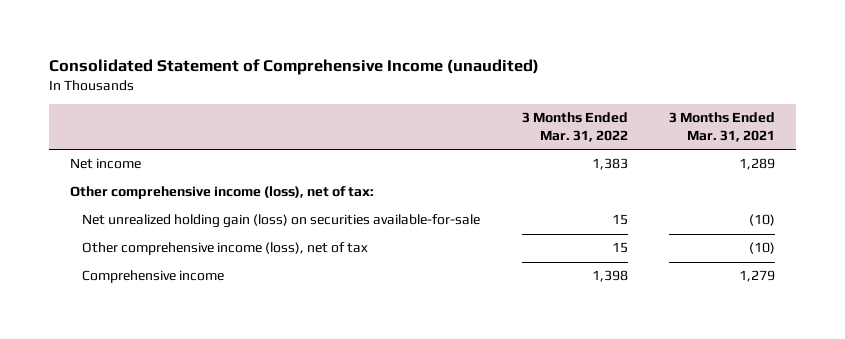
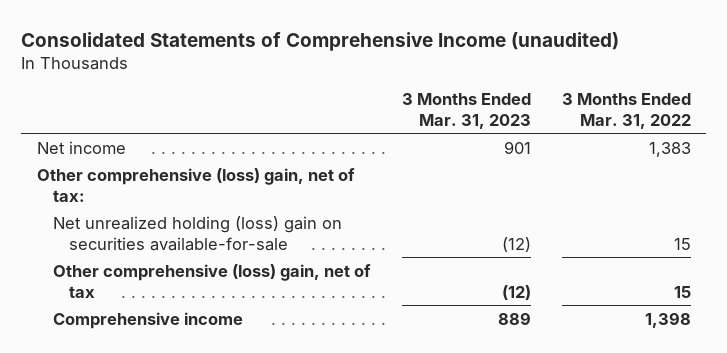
[48,58,539,75] Consolidated Statement of Comprehensive Income (unaudited) -> [21,31,620,51] Consolidated Statements of Comprehensive Income (unaudited)
[669,112,776,143] 3 Months Ended Mar. 31, 2021 -> none
none -> [401,92,531,129] 3 Months Ended Mar. 31, 2023
[69,186,374,200] Other comprehensive income (loss), net of tax: -> [36,167,355,202] Other comprehensive (loss) gain, net of tax:
[82,214,481,229] Net unrealized holding gain (loss) on securities available-for-sale -> [52,215,342,251] Net unrealized holding (loss) gain on securities available-for-sale
[82,242,369,256] Other comprehensive income (loss), net of tax -> [52,263,371,298] Other comprehensive (loss) gain, net of tax

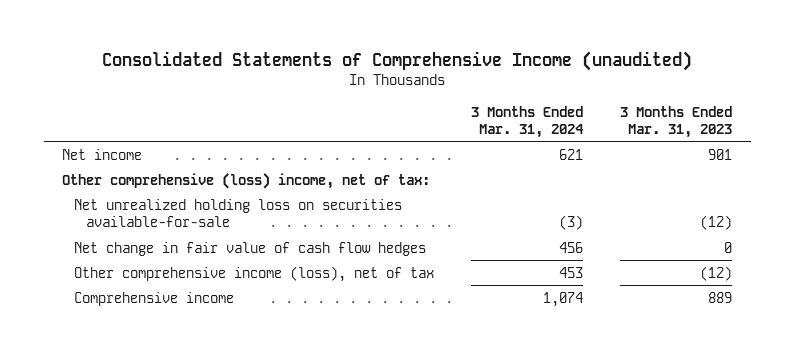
[561,92,691,129] 3 Months Ended Mar. 31, 2022 -> none
none -> [471,105,585,138] 3 Months Ended Mar. 31, 2024
[36,167,355,202] Other comprehensive (loss) gain, net of tax: -> [62,172,431,189] Other comprehensive (loss) income, net of tax:
[52,215,342,251] Net unrealized holding (loss) gain on securities available-for-sale -> [74,198,403,227] Net unrealized holding loss on securities available-for-sale
none -> [74,241,427,256] Net change in fair value of cash flow hedges
[52,263,371,298] Other comprehensive (loss) gain, net of tax -> [74,265,435,282] Other comprehensive income (loss), net of tax

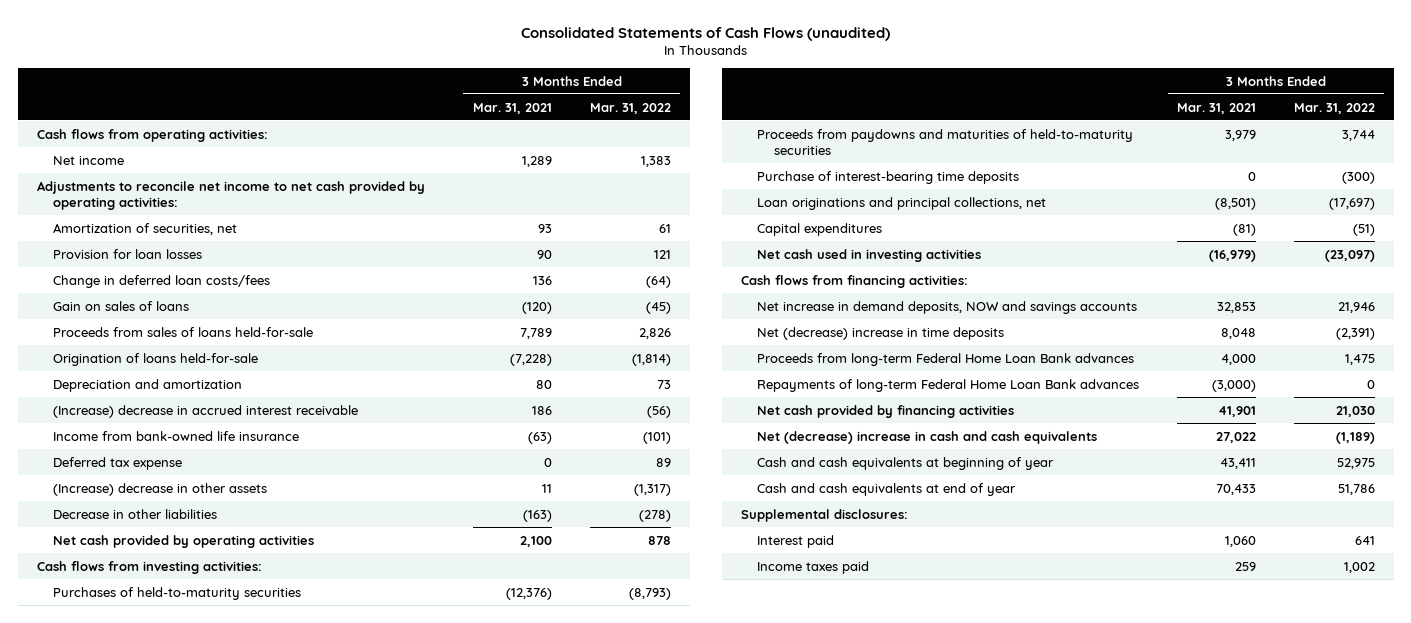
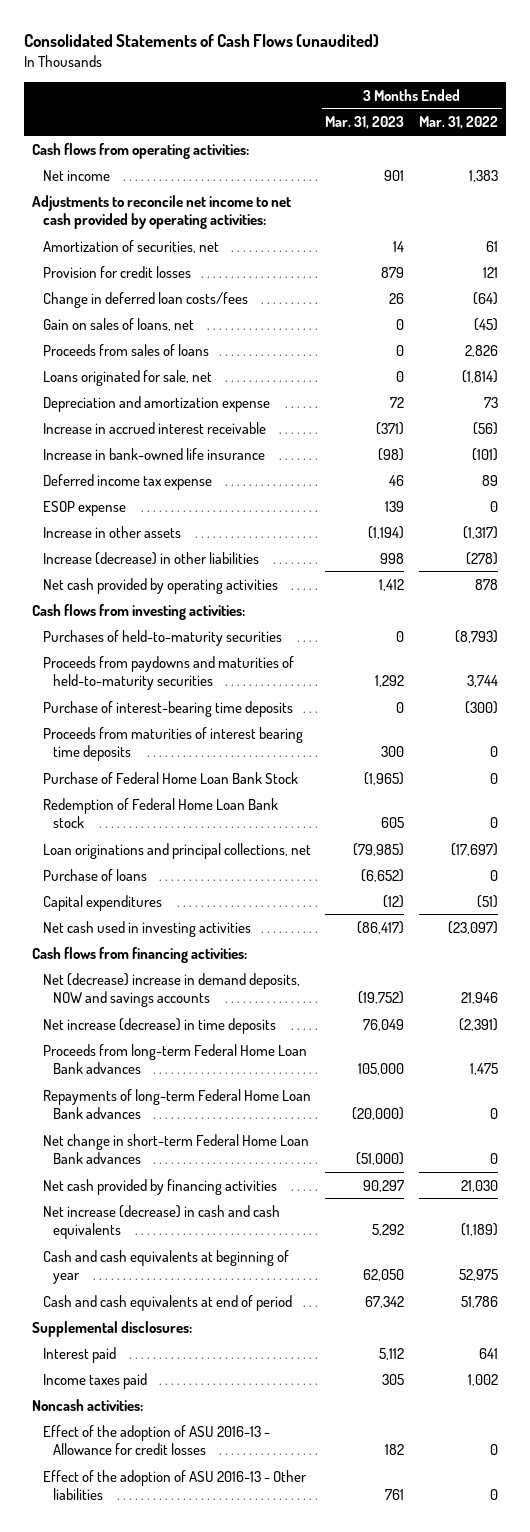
[472,102,552,114] Mar. 31, 2021 -> none
none -> [325,116,405,130] Mar. 31, 2023
[53,248,203,259] Provision for loan losses -> [42,265,191,278] Provision for credit losses
[53,300,190,311] Gain on sales of loans -> [42,317,194,331] Gain on sales of loans, net
[53,326,314,337] Proceeds from sales of loans held-for-sale -> [42,343,209,356] Proceeds from sales of loans
[53,352,259,366] Origination of loans held-for-sale -> [42,369,212,386] Loans originated for sale, net
[53,378,243,392] Depreciation and amortization -> [42,395,270,412] Depreciation and amortization expense
[53,404,359,418] (Increase) decrease in accrued interest receivable -> [42,421,266,434] Increase in accrued interest receivable
[53,430,300,441] Income from bank-owned life insurance -> [42,447,265,460] Increase in bank-owned life insurance
[53,456,183,470] Deferred tax expense -> [42,473,212,490] Deferred income tax expense
none -> [42,500,126,516] ESOP expense
[53,482,268,496] (Increase) decrease in other assets -> [42,525,181,538] Increase in other assets
[53,508,218,519] Decrease in other liabilities -> [42,551,259,565] Increase (decrease) in other liabilities
none -> [42,726,303,762] Proceeds from maturities of interest bearing time deposits
none -> [42,771,298,784] Purchase of Federal Home Loan Bank Stock
none -> [42,797,278,829] Redemption of Federal Home Loan Bank stock
none -> [42,868,147,881] Purchase of loans
[757,300,1138,314] Net increase in demand deposits, NOW and savings accounts -> [42,972,300,1008] Net (decrease) increase in demand deposits, NOW and savings accounts
[757,326,1005,340] Net (decrease) increase in time deposits -> [42,1017,276,1034] Net increase (decrease) in time deposits
none -> [42,1133,309,1165] Net change in short-term Federal Home Loan Bank advances
[757,430,1098,444] Net (decrease) increase in cash and cash equivalents -> [42,1204,280,1240] Net increase (decrease) in cash and cash equivalents
[757,482,1017,496] Cash and cash equivalents at end of year -> [42,1294,292,1311] Cash and cash equivalents at end of period
none -> [31,1398,143,1411] Noncash activities:
none -> [42,1424,270,1456] Effect of the adoption of ASU 2016-13 - Allowance for credit losses
none -> [42,1469,307,1501] Effect of the adoption of ASU 2016-13 - Other liabilities

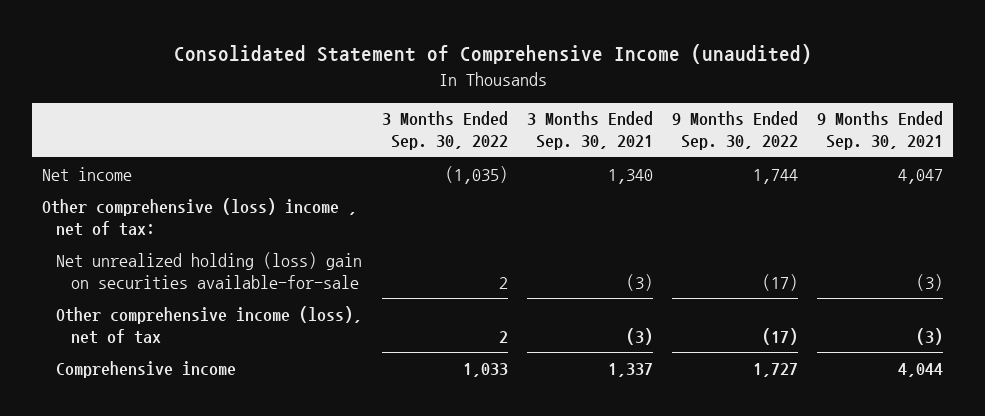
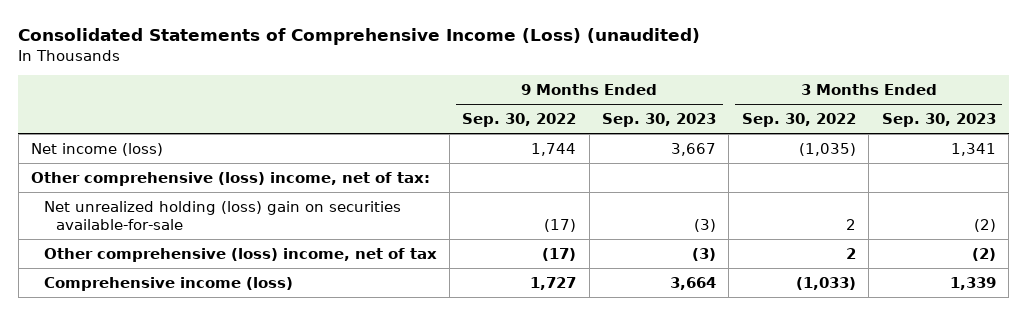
[173,44,812,65] Consolidated Statement of Comprehensive Income (unaudited) -> [18,27,701,45] Consolidated Statements of Comprehensive Income (Loss) (unaudited)
[526,111,653,151] 3 Months Ended Sep. 30, 2021 -> none
[817,111,944,151] 9 Months Ended Sep. 30, 2021 -> none
none -> [602,113,717,128] Sep. 30, 2023
none -> [881,113,996,128] Sep. 30, 2023
[41,166,132,181] Net income -> [31,142,164,156] Net income (loss)
[41,197,357,236] Other comprehensive (loss) income , net of tax: -> [31,171,431,186] Other comprehensive (loss) income, net of tax:
[56,305,363,344] Other comprehensive income (loss), net of tax -> [43,247,437,262] Other comprehensive (loss) income, net of tax
[56,360,237,378] Comprehensive income -> [43,276,293,291] Comprehensive income (loss)
[462,362,508,377] 1,033 -> [795,276,856,290] (1,033)

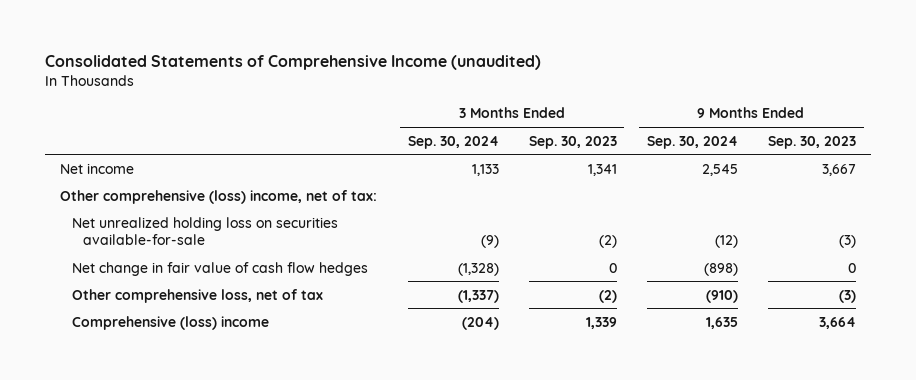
[18,27,701,45] Consolidated Statements of Comprehensive Income (Loss) (unaudited) -> [45,54,542,70] Consolidated Statements of Comprehensive Income (unaudited)
[462,113,577,128] Sep. 30, 2022 -> none
[741,113,856,128] Sep. 30, 2022 -> none
none -> [407,135,499,149] Sep. 30, 2024
none -> [646,135,738,149] Sep. 30, 2024
[31,142,164,156] Net income (loss) -> [60,162,135,174] Net income
[43,200,401,231] Net unrealized holding (loss) gain on securities available-for-sale -> [71,216,338,245] Net unrealized holding loss on securities available-for-sale
none -> [71,261,368,276] Net change in fair value of cash flow hedges
[43,247,437,262] Other comprehensive (loss) income, net of tax -> [71,288,323,303] Other comprehensive loss, net of tax
[43,276,293,291] Comprehensive income (loss) -> [71,315,269,330] Comprehensive (loss) income

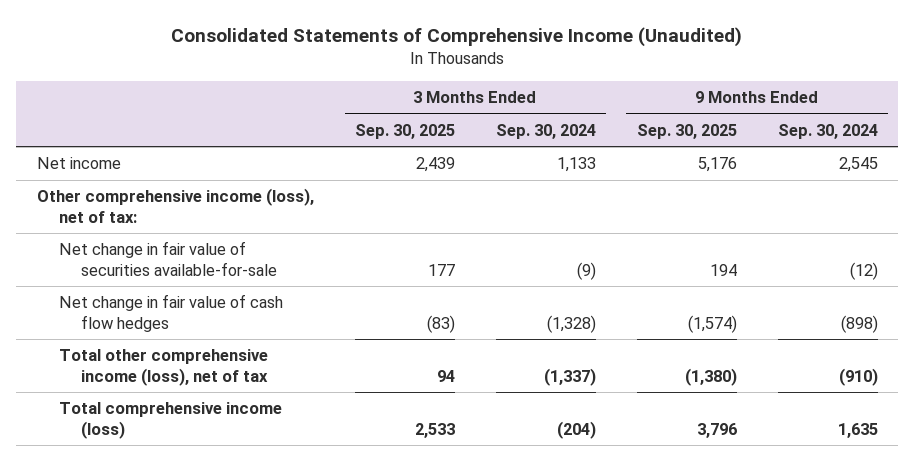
[45,54,542,70] Consolidated Statements of Comprehensive Income (unaudited) -> [171,27,743,48] Consolidated Statements of Comprehensive Income (Unaudited)
[528,135,617,149] Sep. 30, 2023 -> none
[767,135,856,149] Sep. 30, 2023 -> none
none -> [354,123,455,139] Sep. 30, 2025
none -> [636,123,737,139] Sep. 30, 2025
[60,189,378,204] Other comprehensive (loss) income, net of tax: -> [36,188,314,223] Other comprehensive income (loss), net of tax:
[71,216,338,245] Net unrealized holding loss on securities available-for-sale -> [58,241,277,276] Net change in fair value of securities available-for-sale
[71,288,323,303] Other comprehensive loss, net of tax -> [58,349,268,386] Total other comprehensive income (loss), net of tax
[71,315,269,330] Comprehensive (loss) income -> [58,402,282,439] Total comprehensive income (loss)

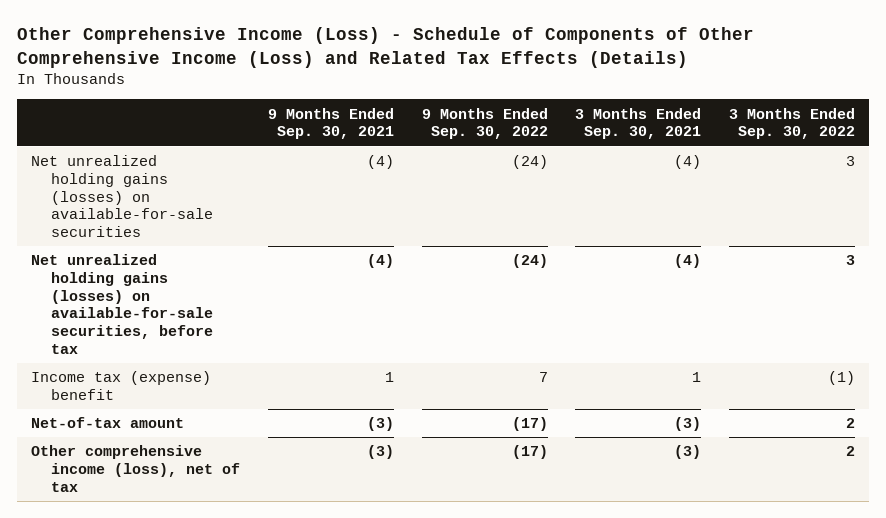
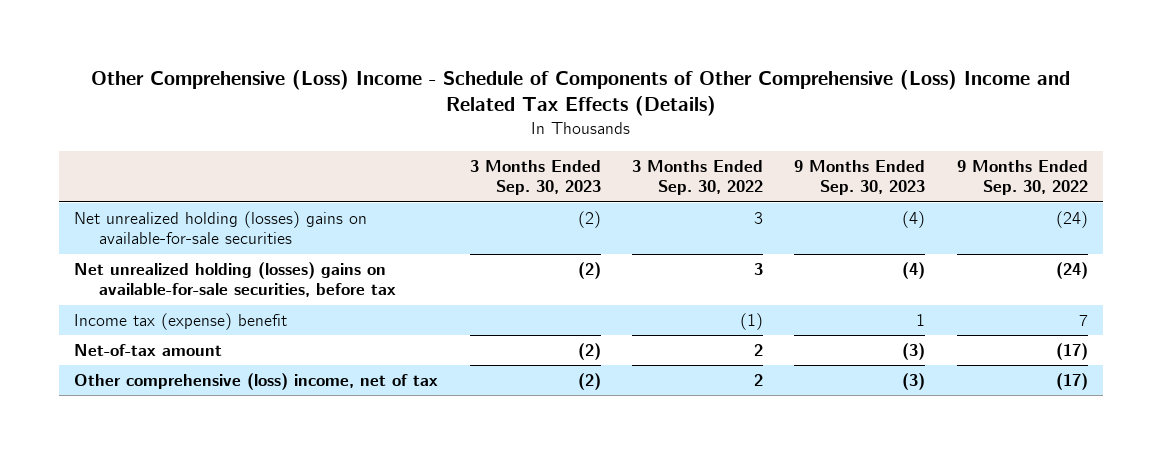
[16,27,754,68] Other Comprehensive Income (Loss) - Schedule of Components of Other Comprehensive Income (Loss) and Related Tax Effects (Details) -> [91,69,1071,117] Other Comprehensive (Loss) Income - Schedule of Components of Other Comprehensive (Loss) Income and Related Tax Effects (Details)
[267,107,394,140] 9 Months Ended Sep. 30, 2021 -> none
[575,107,702,140] 3 Months Ended Sep. 30, 2021 -> none
none -> [469,159,601,196] 3 Months Ended Sep. 30, 2023
none -> [794,159,926,196] 9 Months Ended Sep. 30, 2023
[30,155,214,237] Net unrealized holding gains (losses) on available-for-sale securities -> [74,210,368,245] Net unrealized holding (losses) gains on available-for-sale securities
[30,254,214,354] Net unrealized holding gains (losses) on available-for-sale securities, before tax -> [74,261,397,298] Net unrealized holding (losses) gains on available-for-sale securities, before tax
[30,445,241,492] Other comprehensive income (loss), net of tax -> [74,372,439,390] Other comprehensive (loss) income, net of tax

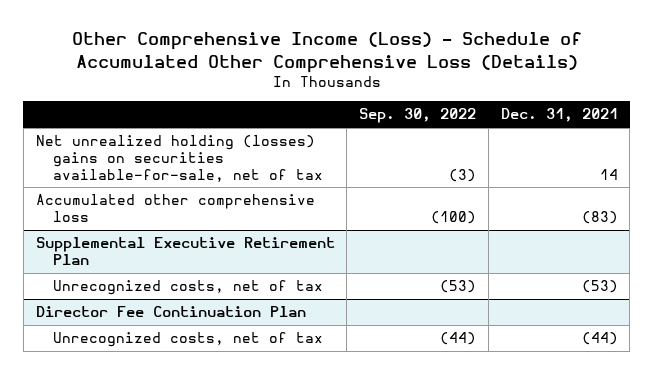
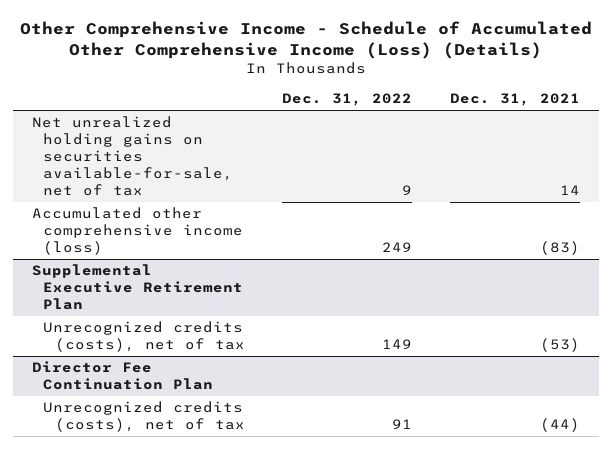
[71,32,582,73] Other Comprehensive Income (Loss) - Schedule of Accumulated Other Comprehensive Loss (Details) -> [19,21,592,60] Other Comprehensive Income - Schedule of Accumulated Other Comprehensive Income (Loss) (Details)
[359,108,477,124] Sep. 30, 2022 -> none
none -> [282,93,413,107] Dec. 31, 2022
[35,135,324,182] Net unrealized holding (losses) gains on securities available-for-sale, net of tax -> [32,116,234,197] Net unrealized holding gains on securities available-for-sale, net of tax
[35,194,315,222] Accumulated other comprehensive loss -> [32,207,244,256] Accumulated other comprehensive income (loss)
[53,280,324,296] Unrecognized costs, net of tax -> [43,321,245,353] Unrecognized credits (costs), net of tax
[53,332,324,348] Unrecognized costs, net of tax -> [43,401,245,433] Unrecognized credits (costs), net of tax

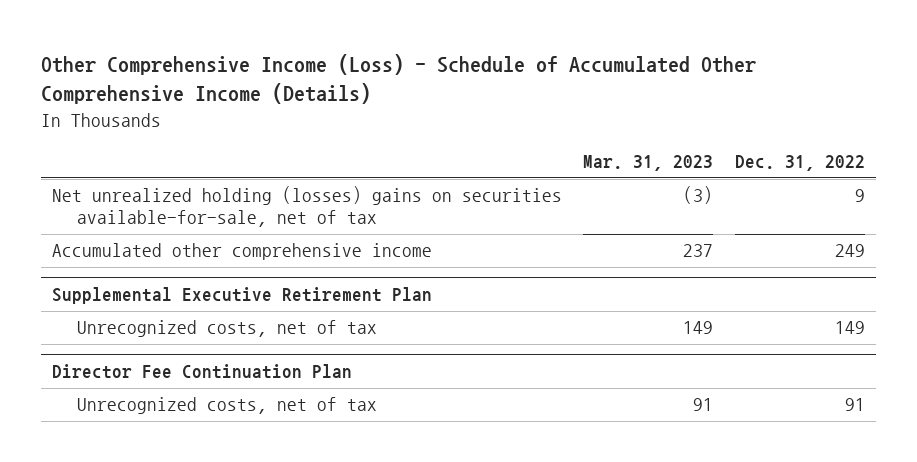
[19,21,592,60] Other Comprehensive Income - Schedule of Accumulated Other Comprehensive Income (Loss) (Details) -> [40,53,756,105] Other Comprehensive Income (Loss) - Schedule of Accumulated Other Comprehensive Income (Details)
[449,93,580,107] Dec. 31, 2021 -> none
none -> [583,155,714,172] Mar. 31, 2023
[32,116,234,197] Net unrealized holding gains on securities available-for-sale, net of tax -> [51,186,562,228] Net unrealized holding (losses) gains on securities available-for-sale, net of tax
[32,207,244,256] Accumulated other comprehensive income (loss) -> [51,243,432,261] Accumulated other comprehensive income
[43,321,245,353] Unrecognized credits (costs), net of tax -> [76,320,377,338] Unrecognized costs, net of tax
[43,401,245,433] Unrecognized credits (costs), net of tax -> [76,397,377,415] Unrecognized costs, net of tax

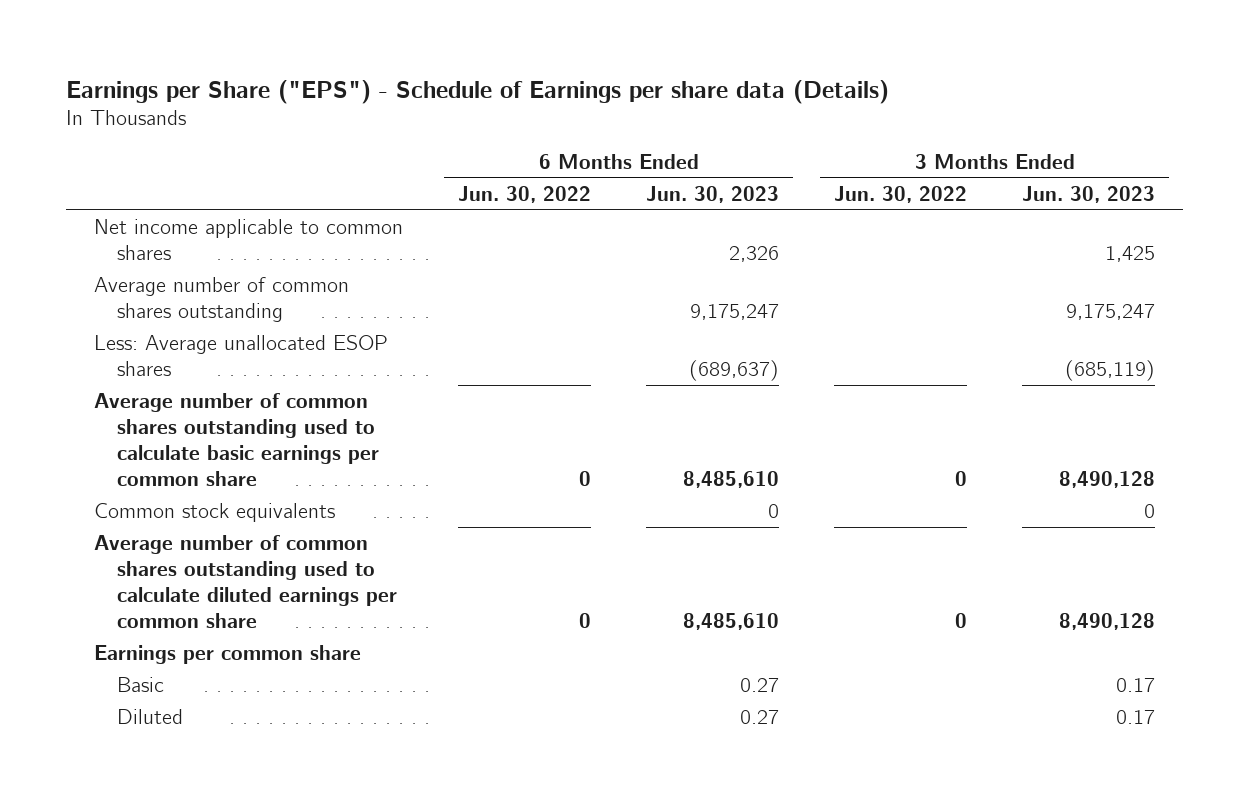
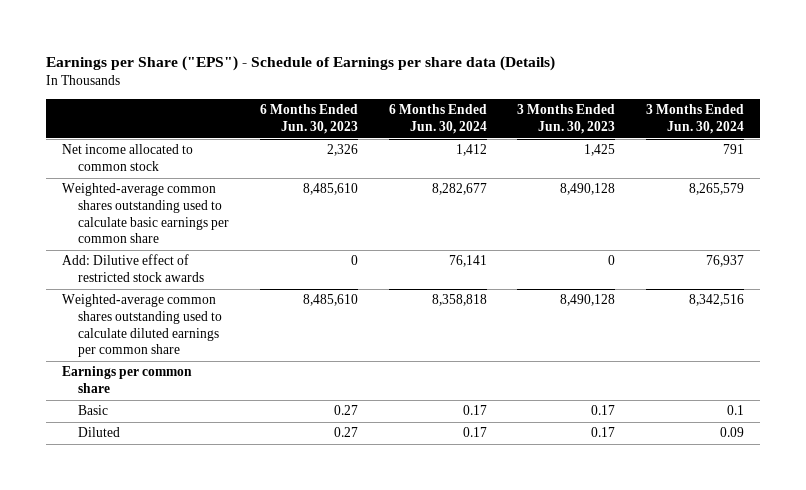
[457,185,591,203] Jun. 30, 2022 -> none
[834,185,968,203] Jun. 30, 2022 -> none
none -> [388,104,487,135] 6 Months Ended Jun. 30, 2024
none -> [646,104,745,135] 3 Months Ended Jun. 30, 2024
[93,277,349,322] Average number of common shares outstanding -> none
[93,335,388,376] Less: Average unallocated ESOP shares -> none
[93,503,335,523] Common stock equivalents -> none
[93,219,403,260] Net income applicable to common shares -> [61,144,193,172] Net income allocated to common stock
[93,393,380,486] Average number of common shares outstanding used to calculate basic earnings per common share -> [61,183,230,244] Weighted-average common shares outstanding used to calculate basic earnings per common share
none -> [61,254,205,283] Add: Dilutive effect of restricted stock awards
[93,535,398,628] Average number of common shares outstanding used to calculate diluted earnings per common share -> [61,294,223,358] Weighted-average common shares outstanding used to calculate diluted earnings per common share

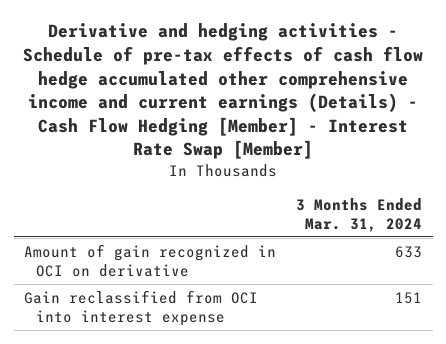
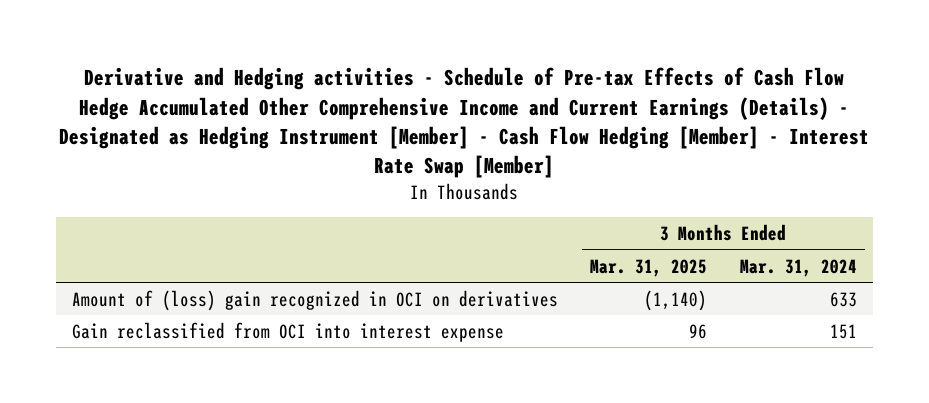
[23,23,424,160] Derivative and hedging activities - Schedule of pre-tax effects of cash flow hedge accumulated other comprehensive income and current earnings (Details) - Cash Flow Hedging [Member] - Interest Rate Swap [Member] -> [59,67,870,179] Derivative and Hedging activities - Schedule of Pre-tax Effects of Cash Flow Hedge Accumulated Other Comprehensive Income and Current Earnings (Details) - Designated as Hedging Instrument [Member] - Cash Flow Hedging [Member] - Interest Rate Swap [Member]
none -> [590,258,708,277] Mar. 31, 2025
[23,243,276,277] Amount of gain recognized in OCI on derivative -> [72,289,559,311] Amount of (loss) gain recognized in OCI on derivatives

